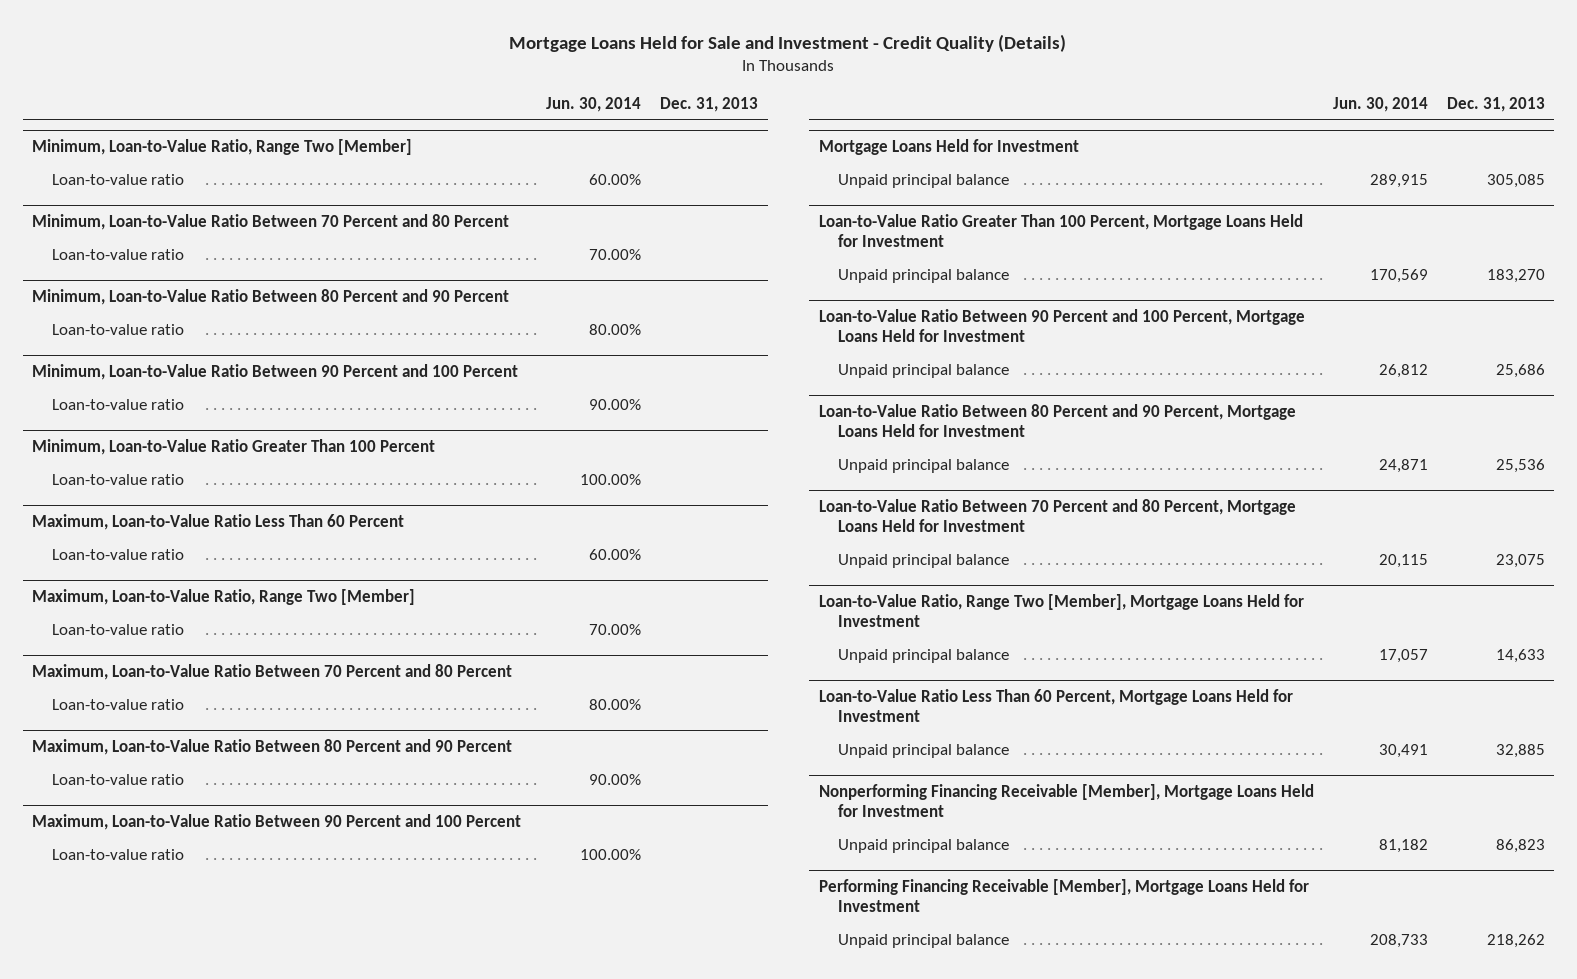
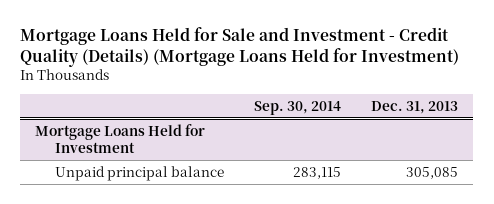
[509,33,1067,52] Mortgage Loans Held for Sale and Investment - Credit Quality (Details) -> [20,27,460,68] Mortgage Loans Held for Sale and Investment - Credit Quality (Details) (Mortgage Loans Held for Investment)
[546,97,642,113] Jun. 30, 2014 -> none
none -> [254,100,342,115] Sep. 30, 2014
[32,139,413,156] Minimum, Loan-to-Value Ratio, Range Two [Member] -> none
[51,173,184,185] Loan-to-value ratio -> none
[32,214,510,231] Minimum, Loan-to-Value Ratio Between 70 Percent and 80 Percent -> none
[51,248,184,260] Loan-to-value ratio -> none
[32,289,510,306] Minimum, Loan-to-Value Ratio Between 80 Percent and 90 Percent -> none
[51,323,184,335] Loan-to-value ratio -> none
[32,364,519,381] Minimum, Loan-to-Value Ratio Between 90 Percent and 100 Percent -> none
[51,398,184,410] Loan-to-value ratio -> none
[32,439,436,456] Minimum, Loan-to-Value Ratio Greater Than 100 Percent -> none
[51,473,184,485] Loan-to-value ratio -> none
[32,514,405,531] Maximum, Loan-to-Value Ratio Less Than 60 Percent -> none
[51,548,184,560] Loan-to-value ratio -> none
[32,589,416,606] Maximum, Loan-to-Value Ratio, Range Two [Member] -> none
[51,623,184,635] Loan-to-value ratio -> none
[32,664,513,681] Maximum, Loan-to-Value Ratio Between 70 Percent and 80 Percent -> none
[51,698,184,710] Loan-to-value ratio -> none
[32,739,513,756] Maximum, Loan-to-Value Ratio Between 80 Percent and 90 Percent -> none
[51,773,184,785] Loan-to-value ratio -> none
[32,814,522,831] Maximum, Loan-to-Value Ratio Between 90 Percent and 100 Percent -> none
[51,848,184,860] Loan-to-value ratio -> none
[818,214,1303,247] Loan-to-Value Ratio Greater Than 100 Percent, Mortgage Loans Held for Investment -> none
[838,268,1010,283] Unpaid principal balance -> none
[818,309,1305,342] Loan-to-Value Ratio Between 90 Percent and 100 Percent, Mortgage Loans Held for Investment -> none
[838,363,1010,378] Unpaid principal balance -> none
[818,404,1296,437] Loan-to-Value Ratio Between 80 Percent and 90 Percent, Mortgage Loans Held for Investment -> none
[838,458,1010,473] Unpaid principal balance -> none
[818,499,1296,532] Loan-to-Value Ratio Between 70 Percent and 80 Percent, Mortgage Loans Held for Investment -> none
[838,553,1010,568] Unpaid principal balance -> none
[818,594,1304,627] Loan-to-Value Ratio, Range Two [Member], Mortgage Loans Held for Investment -> none
[838,648,1010,663] Unpaid principal balance -> none
[818,689,1293,722] Loan-to-Value Ratio Less Than 60 Percent, Mortgage Loans Held for Investment -> none
[838,743,1010,758] Unpaid principal balance -> none
[818,784,1314,817] Nonperforming Financing Receivable [Member], Mortgage Loans Held for Investment -> none
[838,838,1010,853] Unpaid principal balance -> none
[818,879,1309,912] Performing Financing Receivable [Member], Mortgage Loans Held for Investment -> none
[838,933,1010,948] Unpaid principal balance -> none

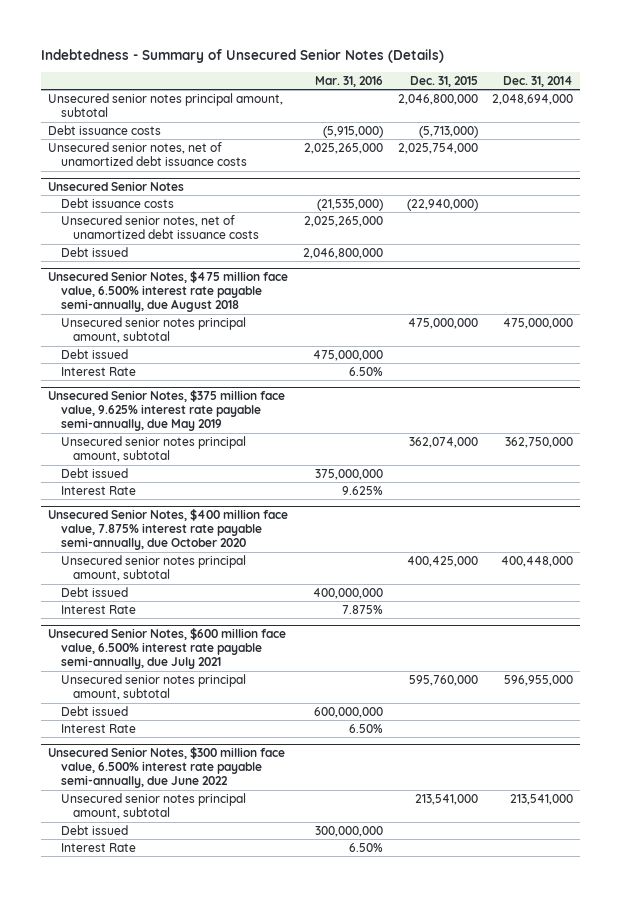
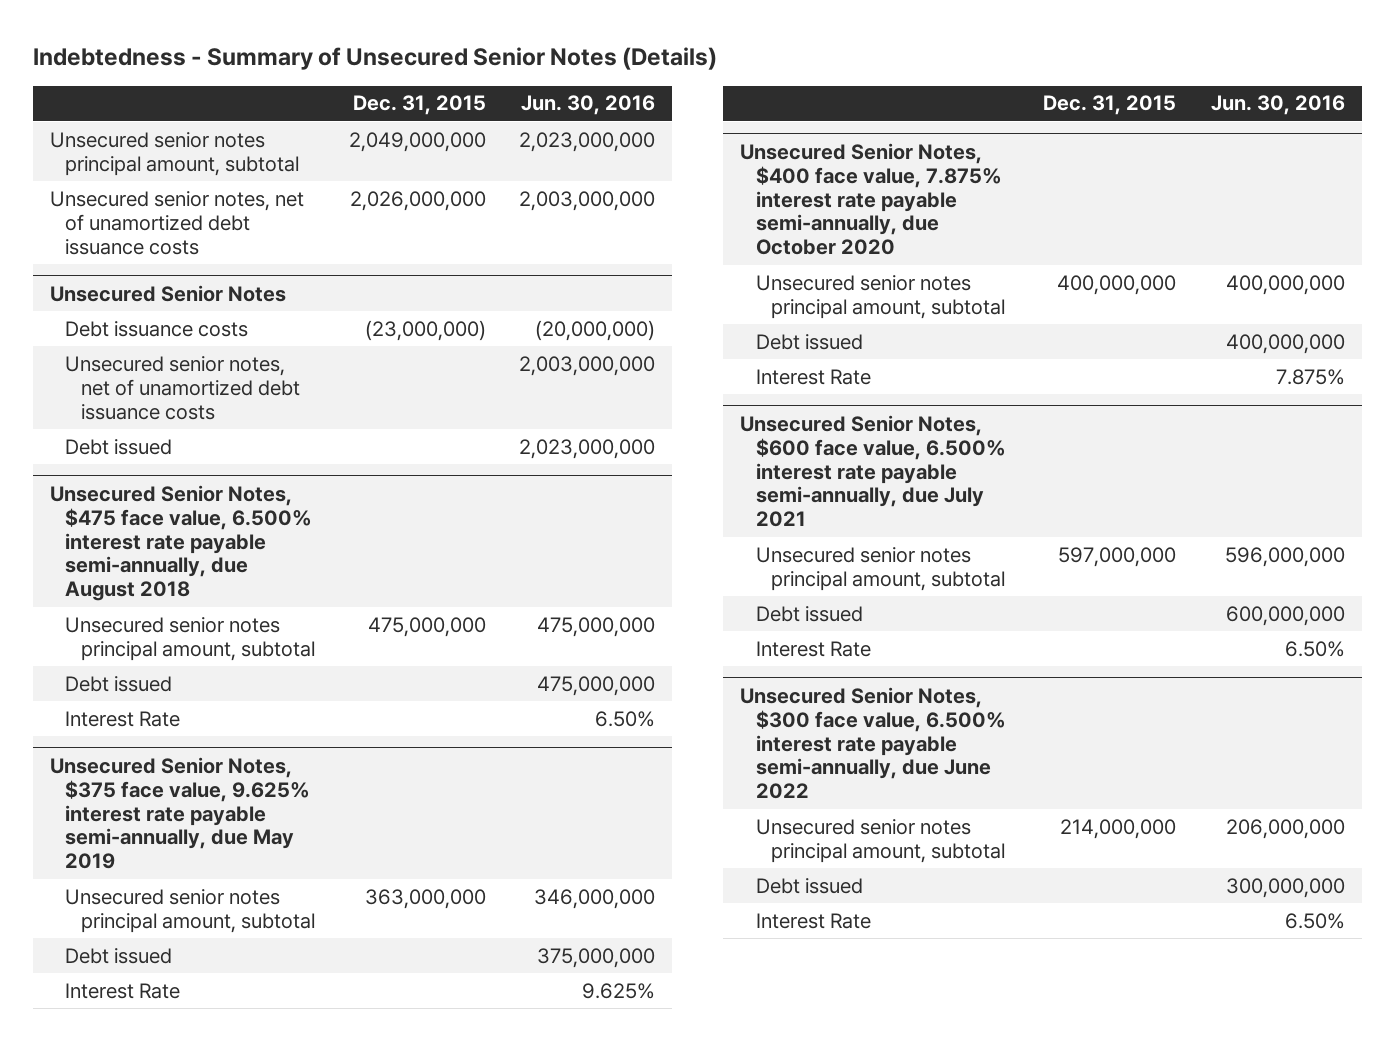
[315,75,384,87] Mar. 31, 2016 -> none
[503,75,574,87] Dec. 31, 2014 -> none
none -> [521,95,656,116] Jun. 30, 2016
[48,124,162,135] Debt issuance costs -> none
[397,93,478,105] 2,046,800,000 -> [348,131,486,152] 2,049,000,000
[397,142,478,154] 2,025,754,000 -> [349,190,486,211] 2,026,000,000
[406,198,478,211] (22,940,000) -> [364,319,486,341] (23,000,000)
[48,271,289,313] Unsecured Senior Notes, $475 million face value, 6.500% interest rate payable semi-annually, due August 2018 -> [49,484,313,602] Unsecured Senior Notes, $475 face value, 6.500% interest rate payable semi-annually, due August 2018
[48,390,286,432] Unsecured Senior Notes, $375 million face value, 9.625% interest rate payable semi-annually, due May 2019 -> [49,756,311,870] Unsecured Senior Notes, $375 face value, 9.625% interest rate payable semi-annually, due May 2019
[408,436,478,448] 362,074,000 -> [364,888,486,909] 363,000,000
[48,509,289,551] Unsecured Senior Notes, $400 million face value, 7.875% interest rate payable semi-annually, due October 2020 -> [739,142,1002,256] Unsecured Senior Notes, $400 face value, 7.875% interest rate payable semi-annually, due October 2020
[406,555,478,567] 400,425,000 -> [1056,274,1176,295] 400,000,000
[48,628,287,670] Unsecured Senior Notes, $600 million face value, 6.500% interest rate payable semi-annually, due July 2021 -> [739,414,1006,528] Unsecured Senior Notes, $600 face value, 6.500% interest rate payable semi-annually, due July 2021
[408,674,478,686] 595,760,000 -> [1057,546,1176,567] 597,000,000
[48,747,286,789] Unsecured Senior Notes, $300 million face value, 6.500% interest rate payable semi-annually, due June 2022 -> [739,686,1006,800] Unsecured Senior Notes, $300 face value, 6.500% interest rate payable semi-annually, due June 2022
[414,793,478,805] 213,541,000 -> [1059,818,1176,839] 214,000,000

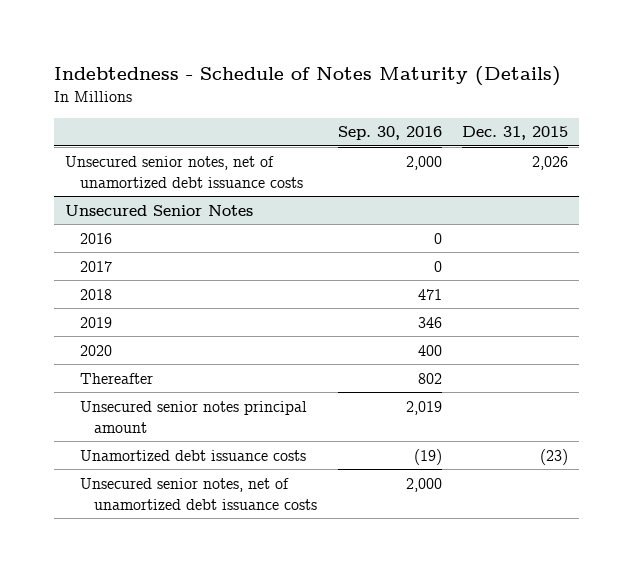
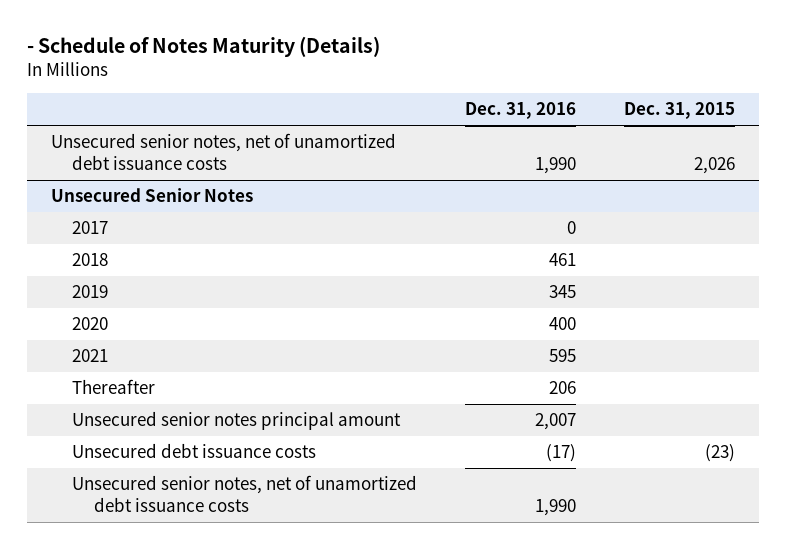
[54,65,562,86] Indebtedness - Schedule of Notes Maturity (Details) -> [26,36,380,58] - Schedule of Notes Maturity (Details)
[337,126,442,141] Sep. 30, 2016 -> none
none -> [465,102,577,120] Dec. 31, 2016
[79,232,112,244] 2016 -> none
none -> [72,349,109,363] 2021
[79,449,306,461] Unamortized debt issuance costs -> [72,443,317,459] Unsecured debt issuance costs

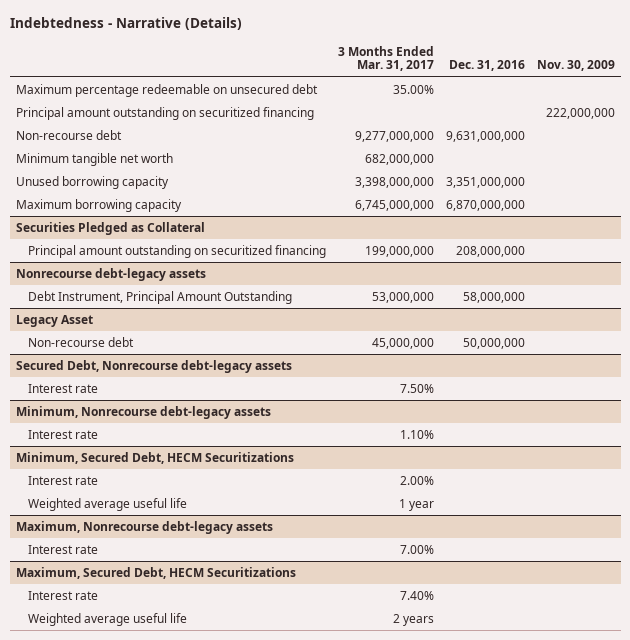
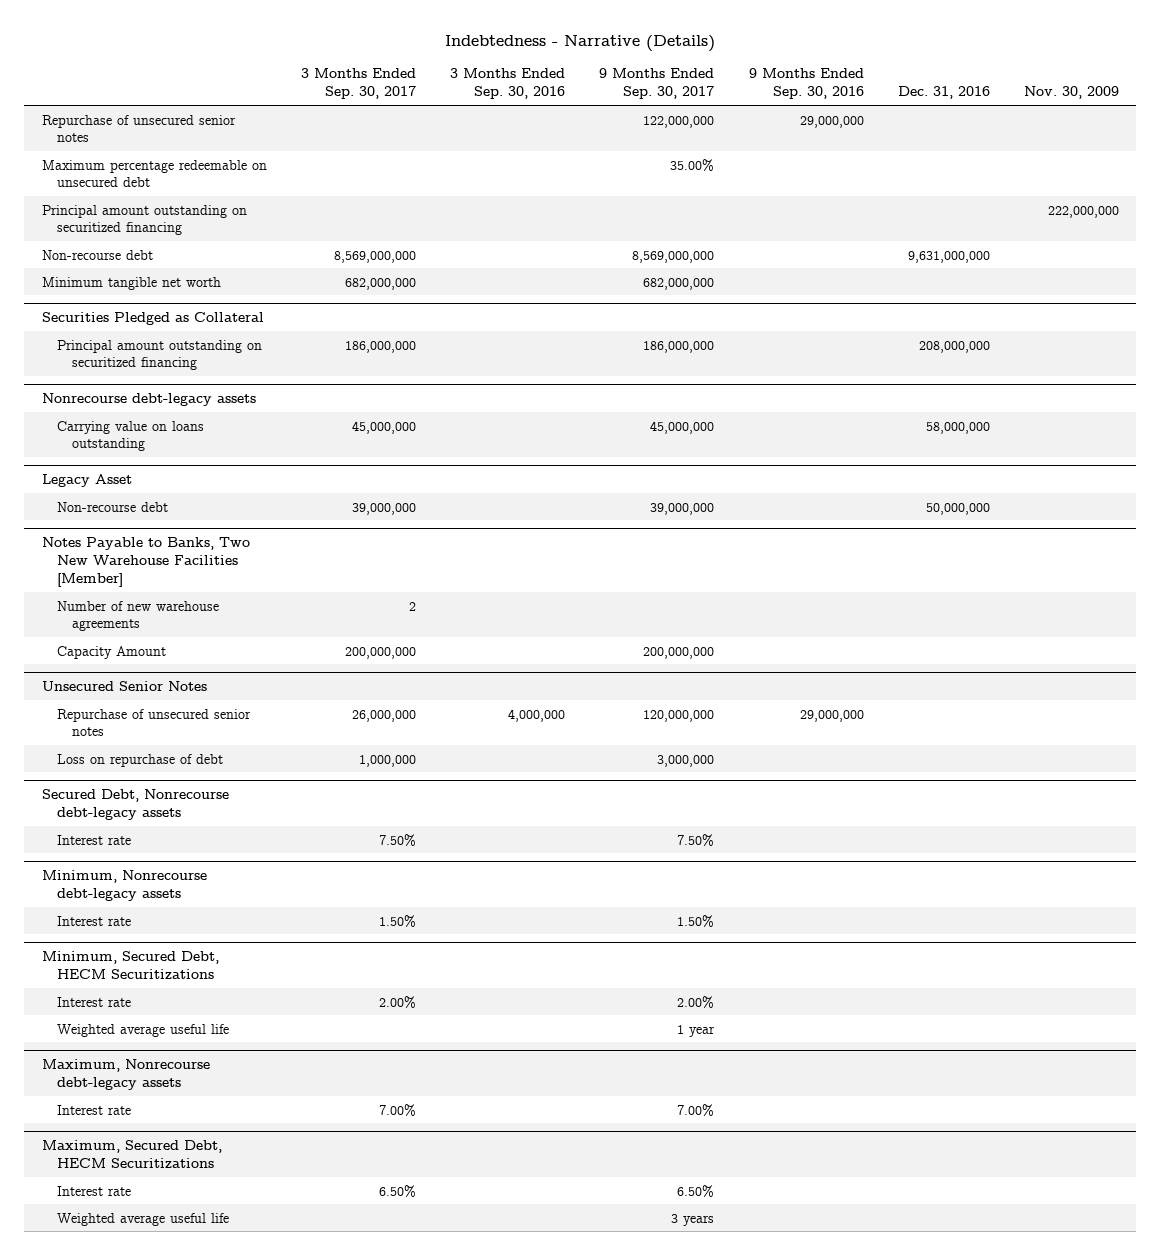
[337,45,434,72] 3 Months Ended Mar. 31, 2017 -> none
none -> [300,68,416,100] 3 Months Ended Sep. 30, 2017
none -> [450,68,566,100] 3 Months Ended Sep. 30, 2016
none -> [599,68,715,100] 9 Months Ended Sep. 30, 2017
none -> [748,68,864,100] 9 Months Ended Sep. 30, 2016
none -> [41,114,236,143] Repurchase of unsecured senior notes
[15,175,169,189] Unused borrowing capacity -> none
[15,198,182,212] Maximum borrowing capacity -> none
[27,290,292,304] Debt Instrument, Principal Amount Outstanding -> [56,420,204,452] Carrying value on loans outstanding
none -> [41,537,250,587] Notes Payable to Banks, Two New Warehouse Facilities [Member]
none -> [56,600,219,632] Number of new warehouse agreements
none -> [56,645,166,659] Capacity Amount
none -> [41,681,207,692] Unsecured Senior Notes
none -> [56,708,251,737] Repurchase of unsecured senior notes
none -> [56,753,223,767] Loss on repurchase of debt

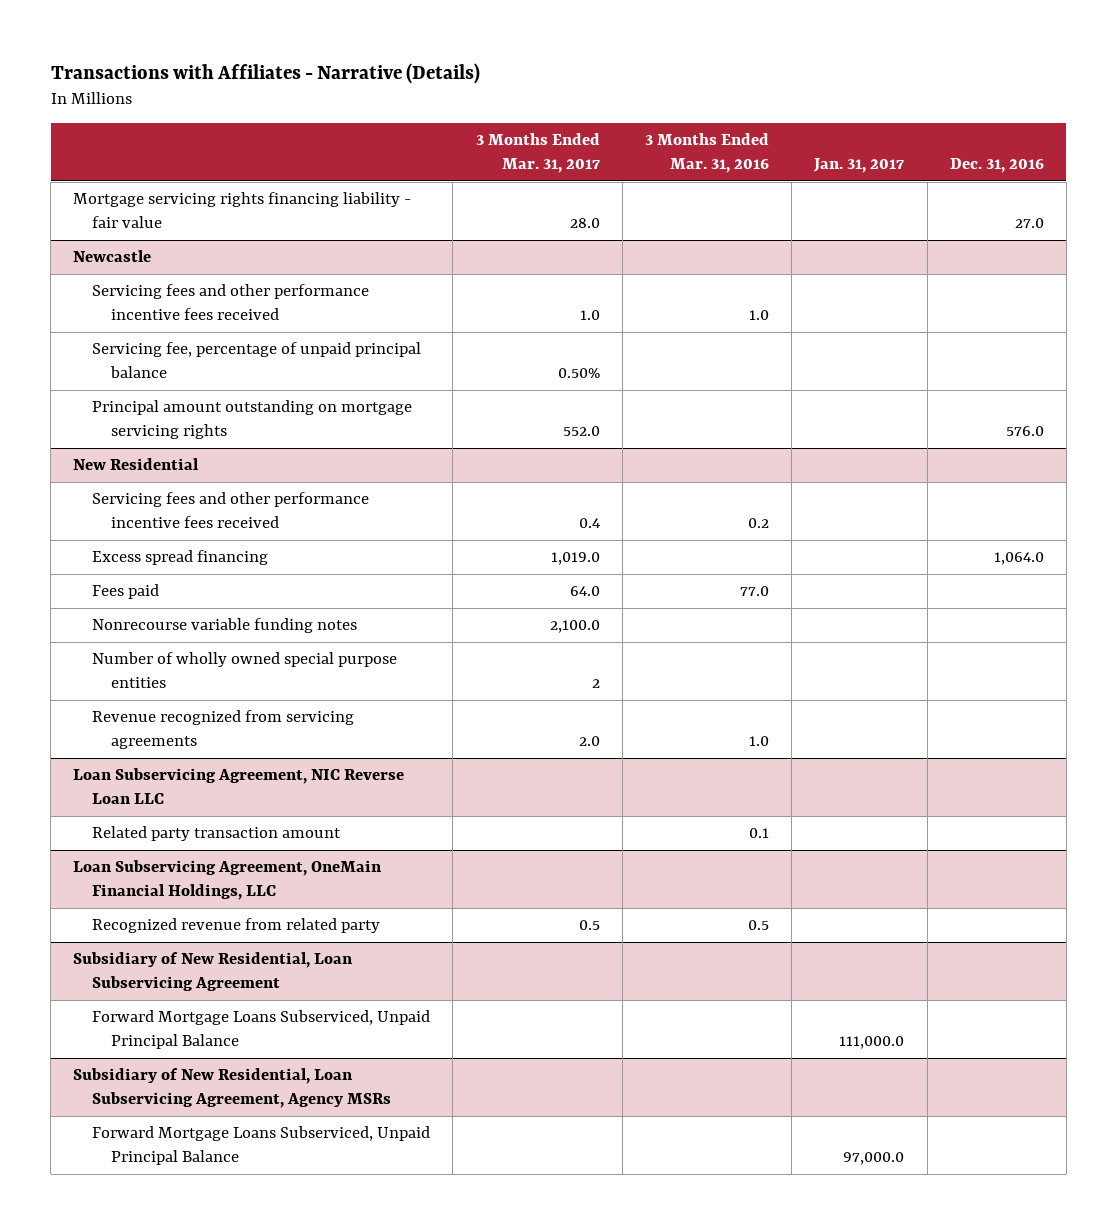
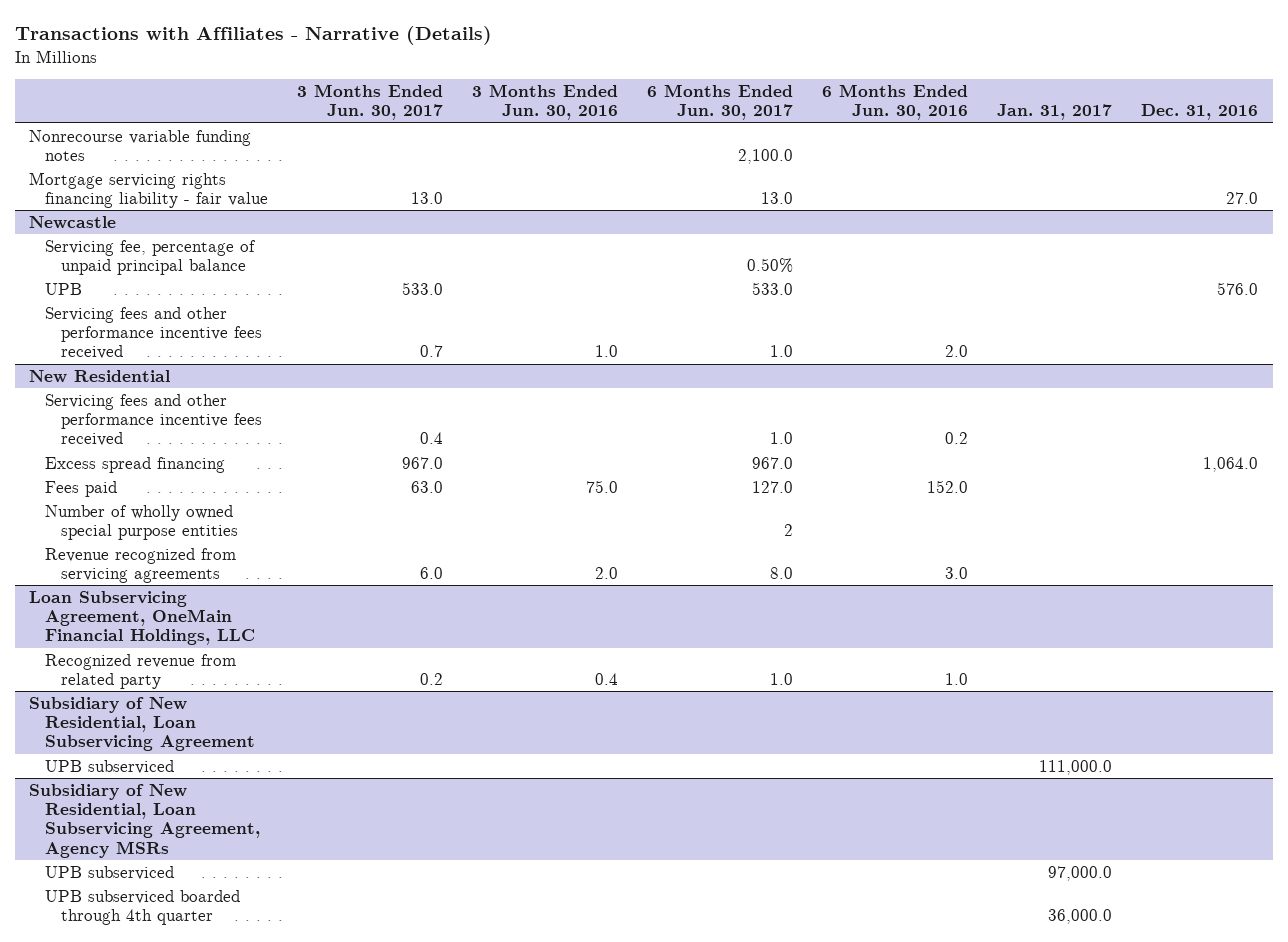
[475,133,600,173] 3 Months Ended Mar. 31, 2017 -> none
[644,133,769,173] 3 Months Ended Mar. 31, 2016 -> none
none -> [297,83,444,121] 3 Months Ended Jun. 30, 2017
none -> [472,83,619,121] 3 Months Ended Jun. 30, 2016
none -> [647,83,794,121] 6 Months Ended Jun. 30, 2017
none -> [822,83,969,121] 6 Months Ended Jun. 30, 2016
none -> [29,129,252,162] Nonrecourse variable funding notes
[92,400,413,440] Principal amount outstanding on mortgage servicing rights -> [45,282,83,295] UPB
[92,284,370,321] Servicing fees and other performance incentive fees received -> [45,306,262,360] Servicing fees and other performance incentive fees received
[92,618,358,634] Nonrecourse variable funding notes -> none
[73,768,405,805] Loan Subservicing Agreement, NIC Reverse Loan LLC -> none
[92,826,342,842] Related party transaction amount -> none
[92,1010,431,1050] Forward Mortgage Loans Subserviced, Unpaid Principal Balance -> [45,759,175,774] UPB subserviced
[92,1126,431,1166] Forward Mortgage Loans Subserviced, Unpaid Principal Balance -> [45,865,175,880] UPB subserviced
none -> [45,889,241,926] UPB subserviced boarded through 4th quarter

